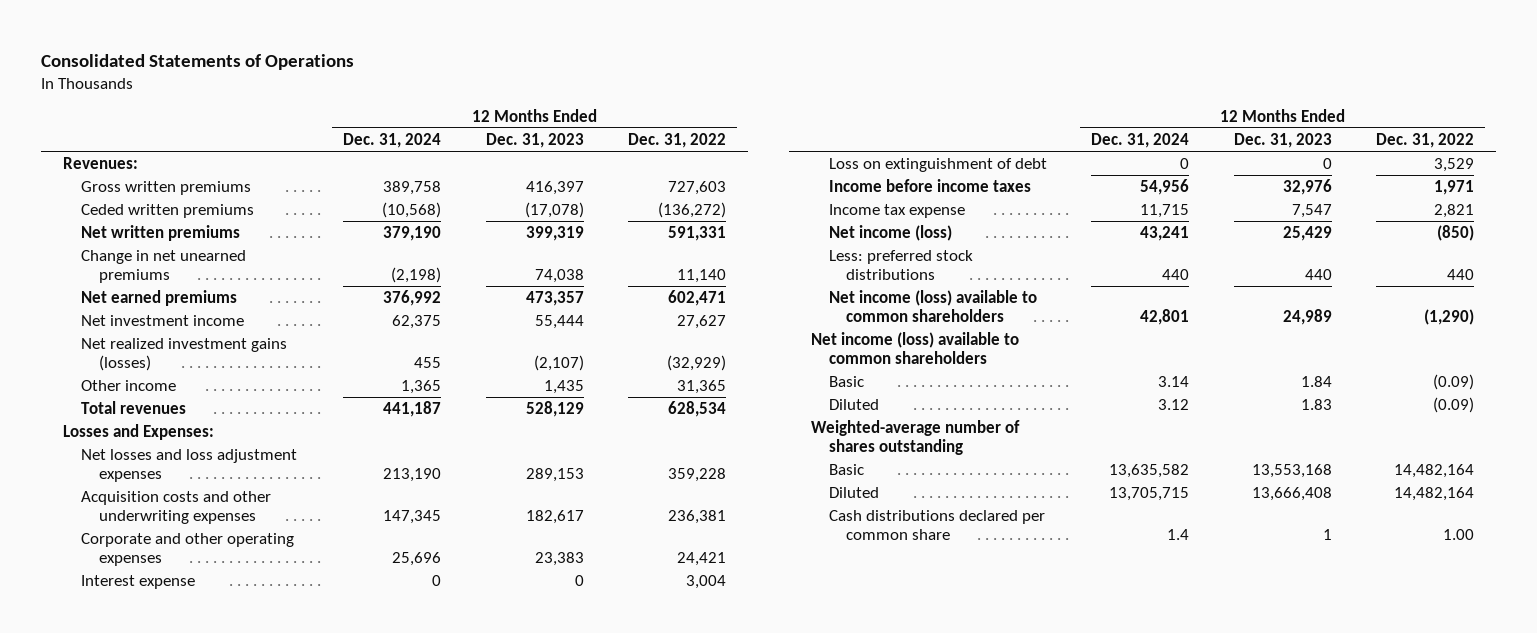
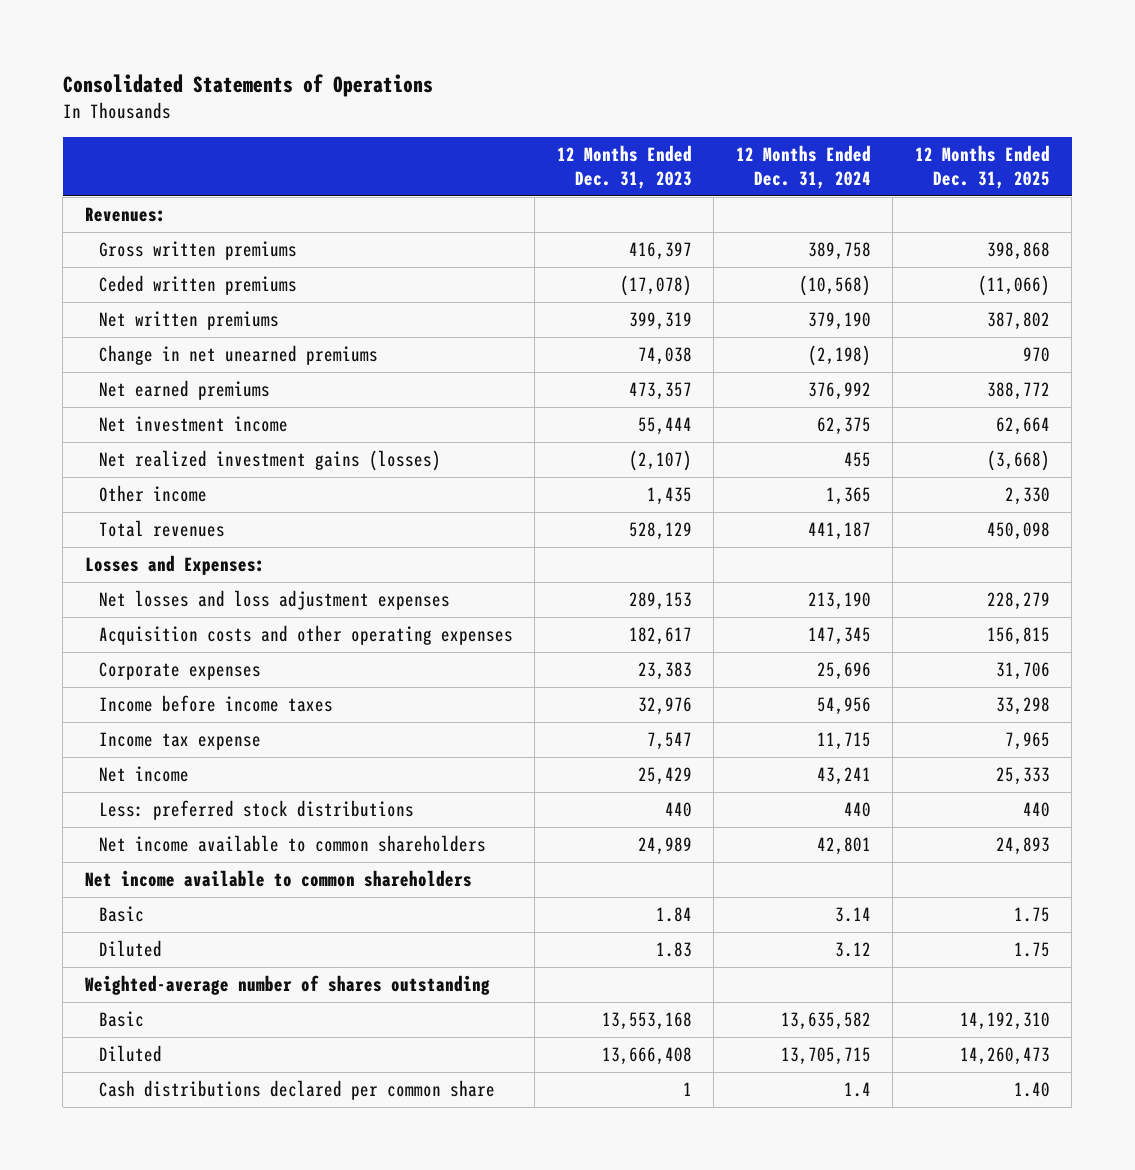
[628,132,727,148] Dec. 31, 2022 -> none
none -> [914,144,1050,189] 12 Months Ended Dec. 31, 2025
[81,574,196,589] Interest expense -> none
[828,157,1047,172] Loss on extinguishment of debt -> none
[81,490,272,524] Acquisition costs and other underwriting expenses -> [98,625,513,646] Acquisition costs and other operating expenses
[81,532,295,566] Corporate and other operating expenses -> [98,662,261,681] Corporate expenses
[828,224,952,241] Net income (loss) -> [98,766,189,783] Net income
[828,289,1037,322] Net income (loss) available to common shareholders -> [98,835,486,853] Net income available to common shareholders
[811,331,1020,364] Net income (loss) available to common shareholders -> [84,870,472,888] Net income available to common shareholders

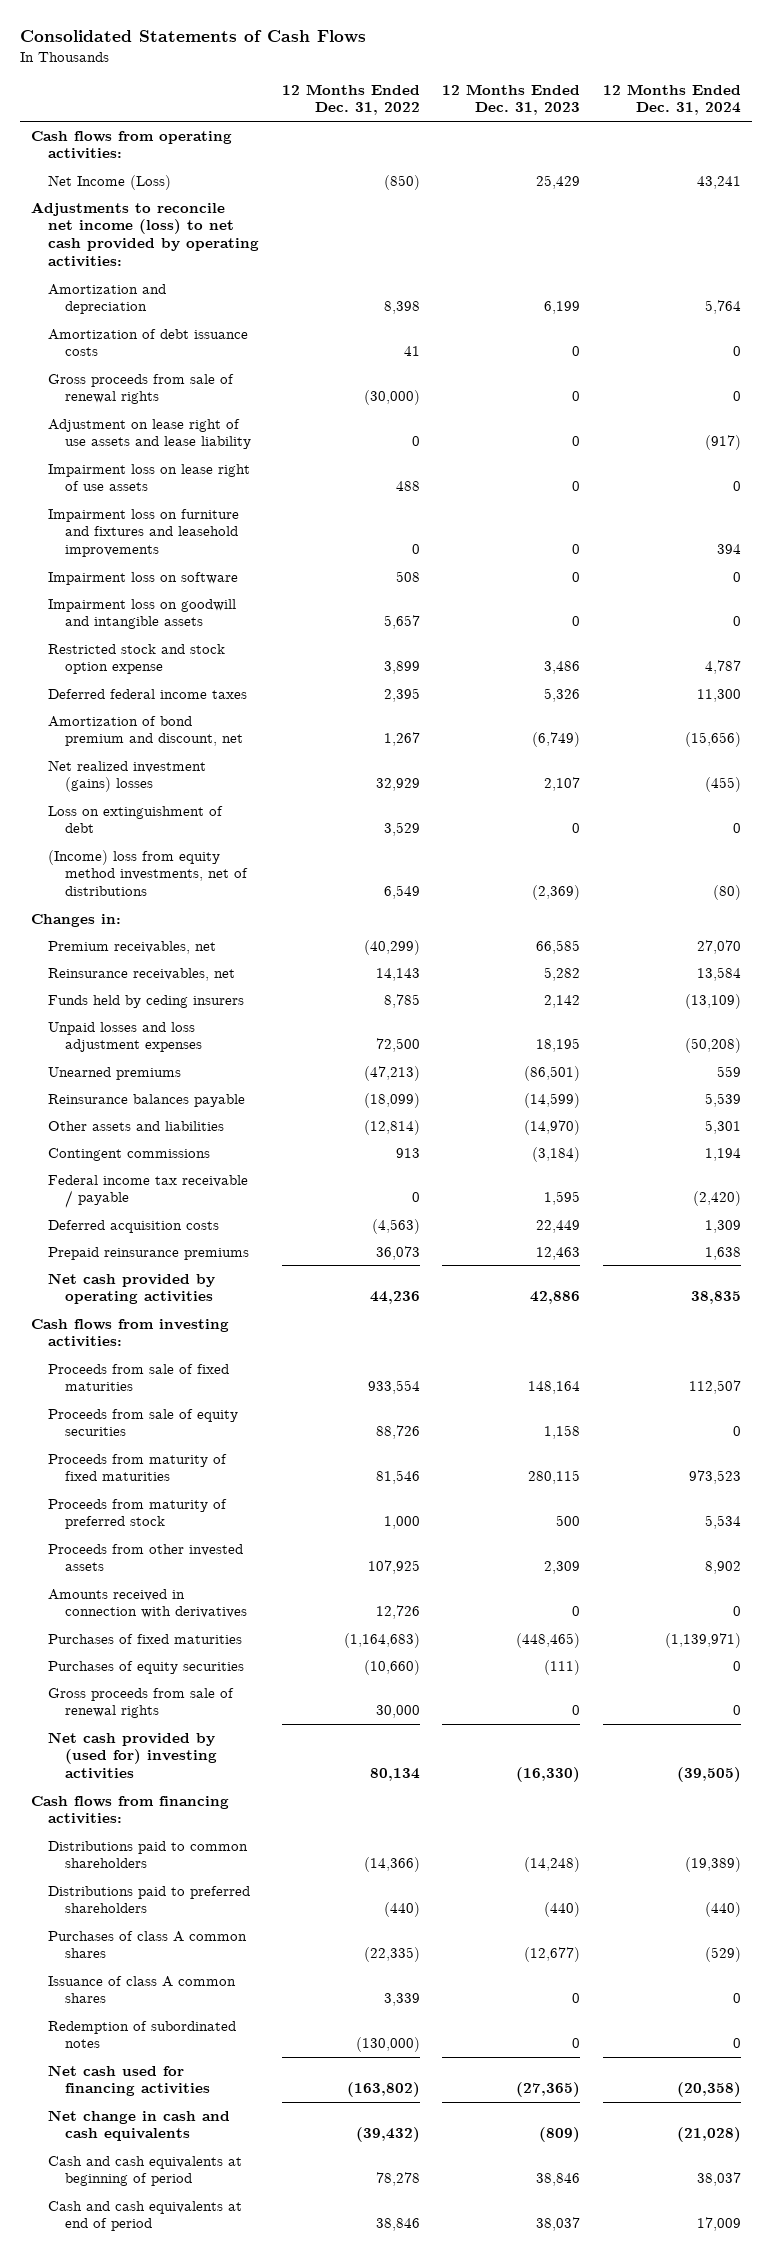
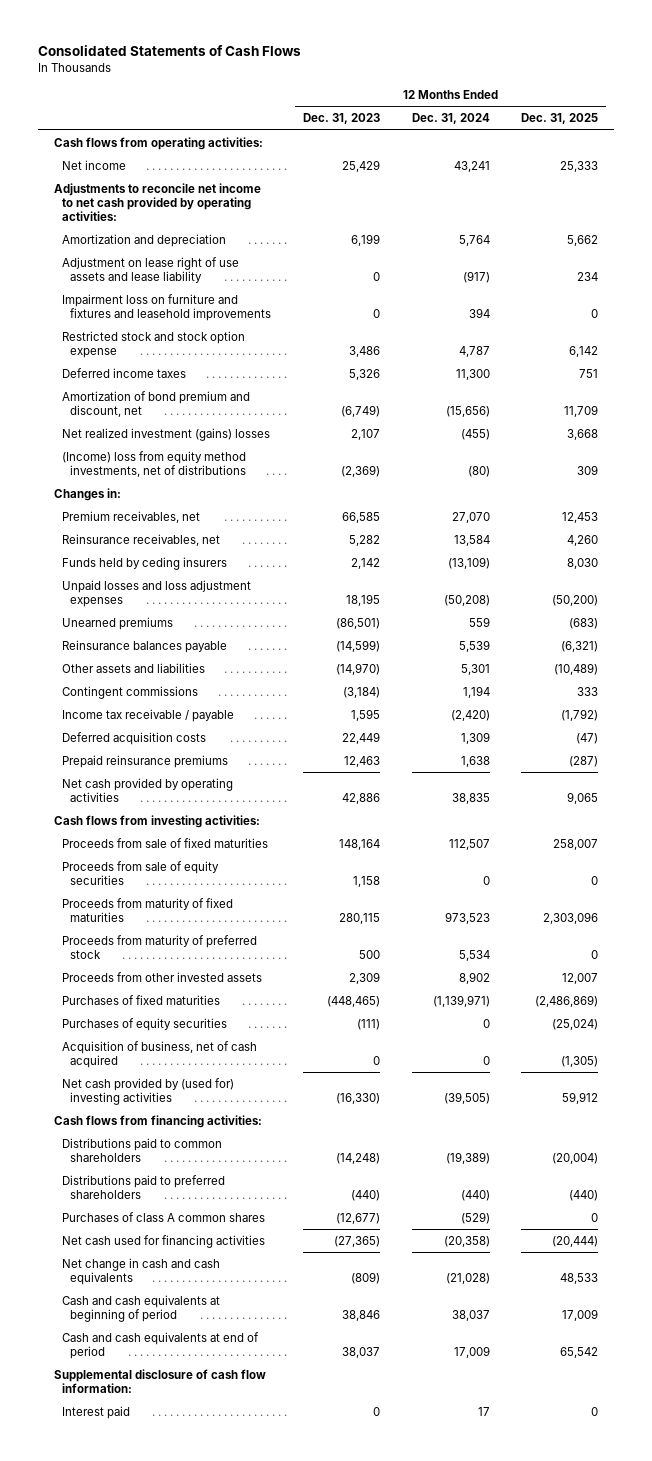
[281,83,420,116] 12 Months Ended Dec. 31, 2022 -> none
none -> [521,113,599,125] Dec. 31, 2025
[48,174,172,190] Net Income (Loss) -> [62,159,127,170] Net income
[31,201,260,267] Adjustments to reconcile net income (loss) to net cash provided by operating activities: -> [54,182,262,221] Adjustments to reconcile net income to net cash provided by operating activities:
[48,328,249,357] Amortization of debt issuance costs -> none
[48,373,235,405] Gross proceeds from sale of renewal rights -> none
[48,463,251,492] Impairment loss on lease right of use assets -> none
[48,571,239,585] Impairment loss on software -> none
[48,598,237,630] Impairment loss on goodwill and intangible assets -> none
[48,688,248,699] Deferred federal income taxes -> [62,367,187,378] Deferred income taxes
[48,805,224,834] Loss on extinguishment of debt -> none
[48,1174,249,1209] Federal income tax receivable / payable -> [62,708,235,722] Income tax receivable / payable
[48,1588,247,1619] Amounts received in connection with derivatives -> none
[48,1687,235,1719] Gross proceeds from sale of renewal rights -> none
none -> [62,1040,258,1068] Acquisition of business, net of cash acquired
[48,1975,237,2004] Issuance of class A common shares -> none
[48,2020,237,2049] Redemption of subordinated notes -> none
none -> [54,1368,267,1393] Supplemental disclosure of cash flow information:
none -> [62,1405,131,1419] Interest paid

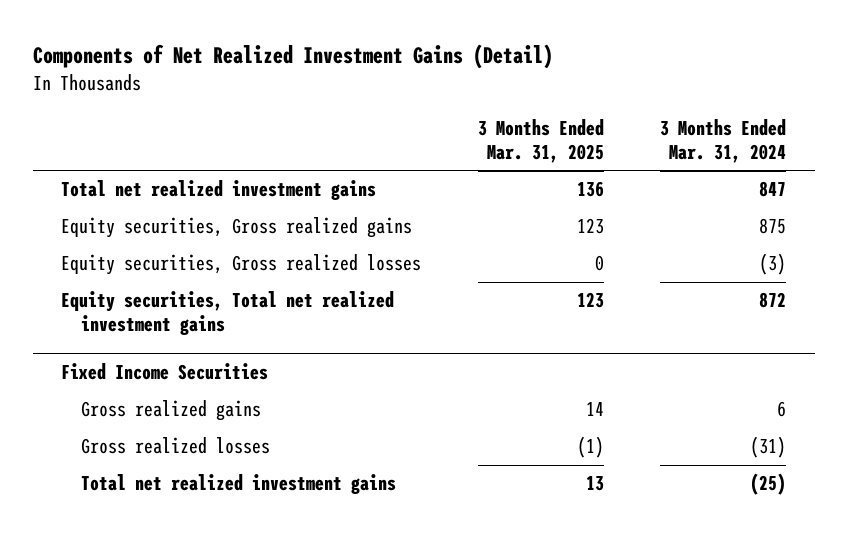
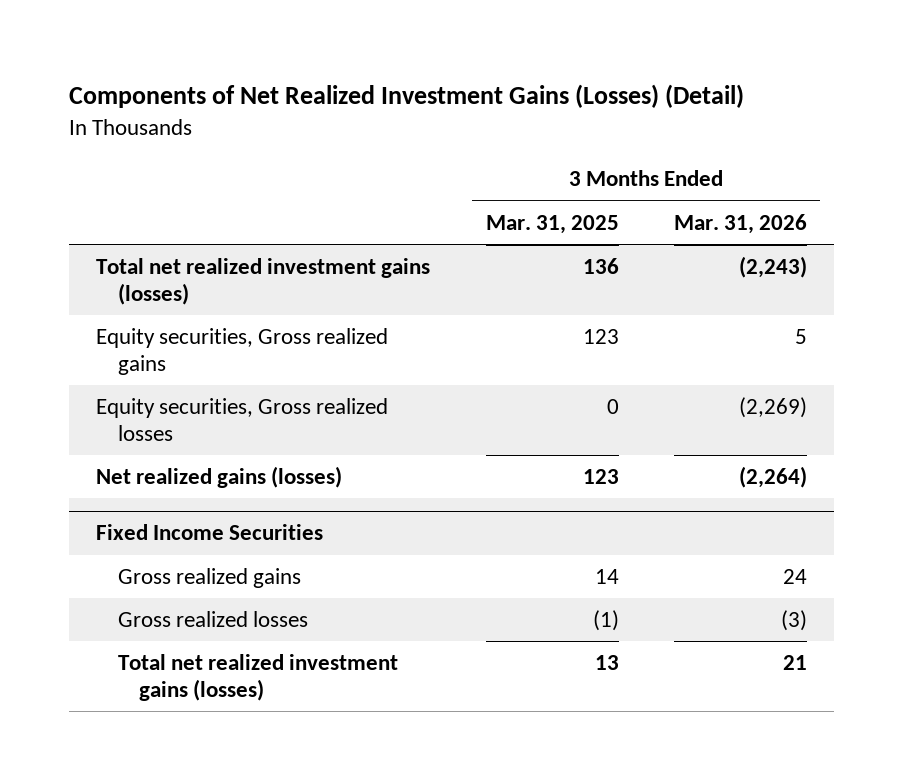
[32,44,553,70] Components of Net Realized Investment Gains (Detail) -> [68,84,744,109] Components of Net Realized Investment Gains (Losses) (Detail)
[660,119,787,163] 3 Months Ended Mar. 31, 2024 -> none
none -> [673,213,807,234] Mar. 31, 2026
[61,180,377,201] Total net realized investment gains -> [96,258,431,305] Total net realized investment gains (losses)
[61,291,395,335] Equity securities, Total net realized investment gains -> [96,466,343,489] Net realized gains (losses)
[80,474,396,495] Total net realized investment gains -> [117,654,398,701] Total net realized investment gains (losses)

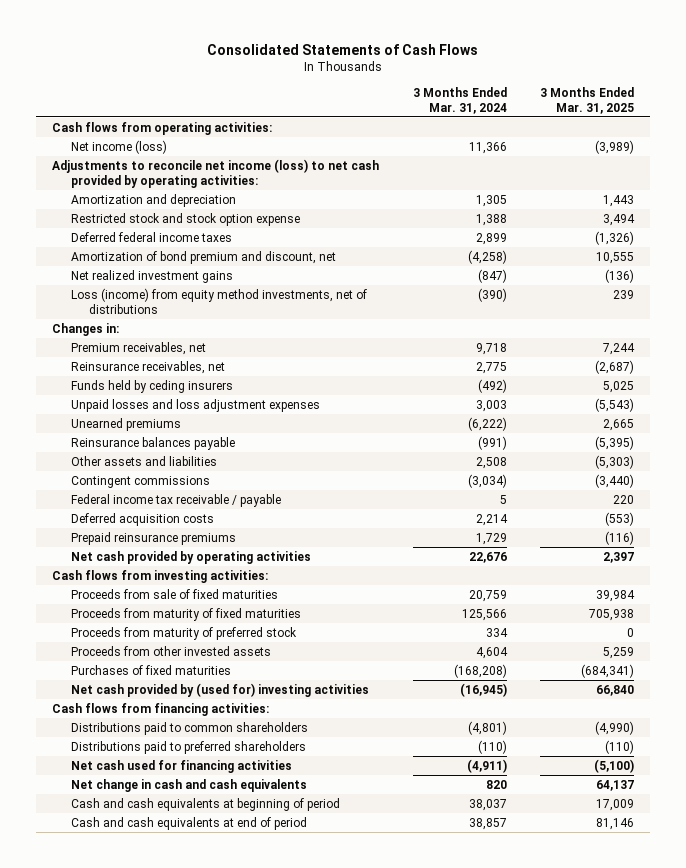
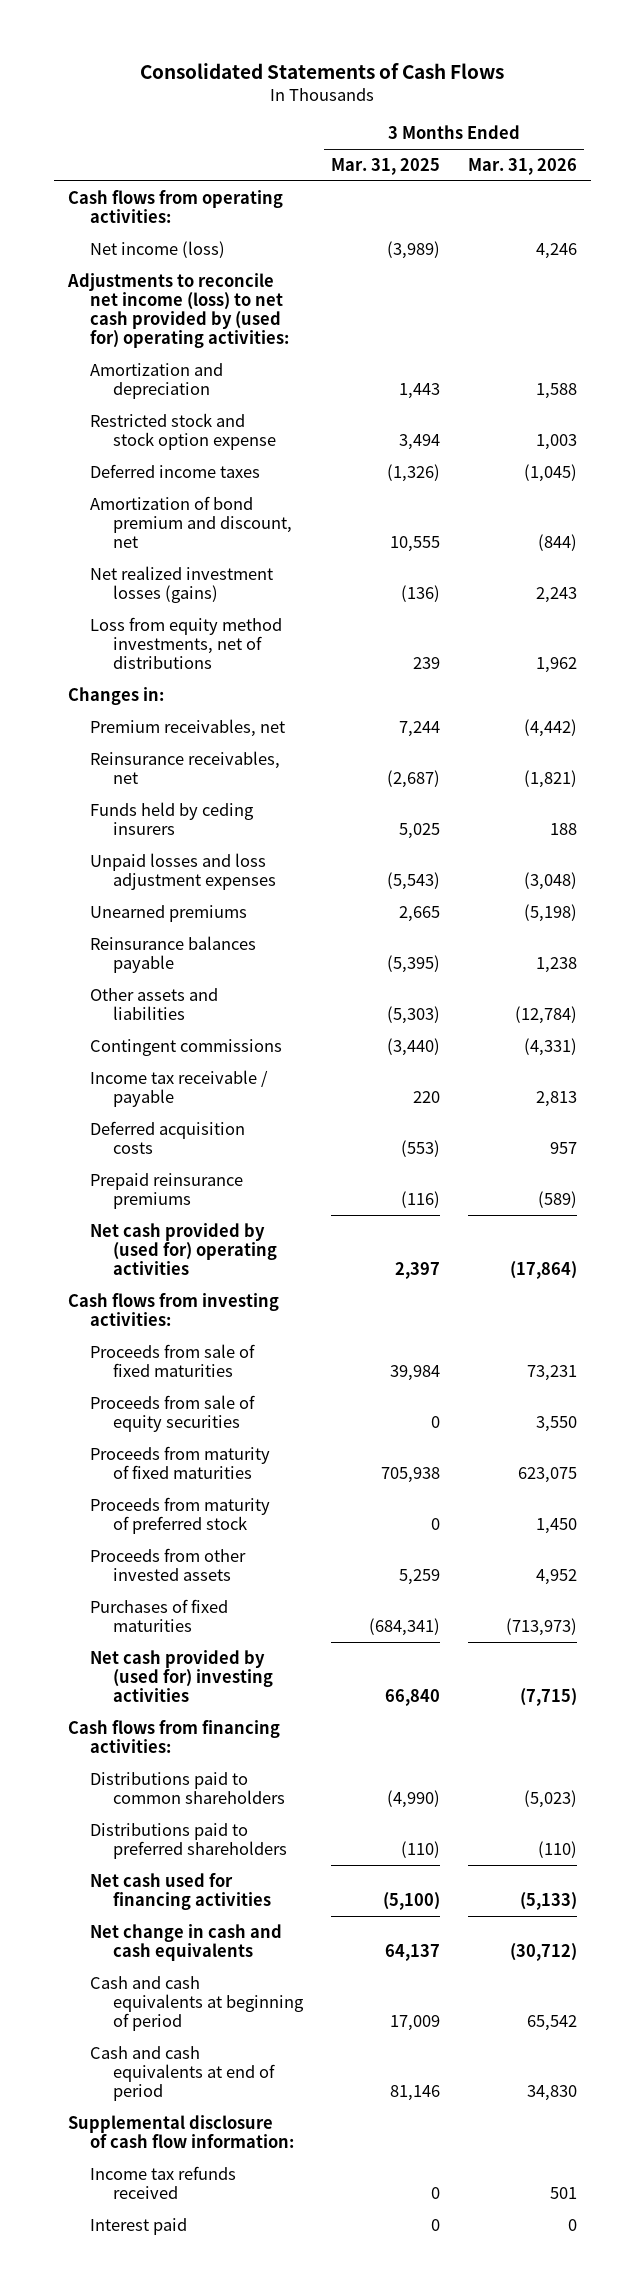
[412,87,507,114] 3 Months Ended Mar. 31, 2024 -> none
none -> [467,157,577,175] Mar. 31, 2026
[52,158,380,188] Adjustments to reconcile net income (loss) to net cash provided by operating activities: -> [66,272,290,349] Adjustments to reconcile net income (loss) to net cash provided by (used for) operating activities:
[70,231,232,242] Deferred federal income taxes -> [90,463,261,478] Deferred income taxes
[70,269,233,283] Net realized investment gains -> [90,565,274,603] Net realized investment losses (gains)
[70,287,367,314] Loss (income) from equity method investments, net of distributions -> [90,616,283,670] Loss from equity method investments, net of distributions
[70,493,281,507] Federal income tax receivable / payable -> [90,1069,269,1107] Income tax receivable / payable
[70,550,311,564] Net cash provided by operating activities -> [90,1222,277,1276] Net cash provided by (used for) operating activities
none -> [90,1394,256,1432] Proceeds from sale of equity securities
none -> [67,2114,295,2148] Supplemental disclosure of cash flow information:
none -> [90,2165,237,2199] Income tax refunds received
none -> [90,2217,188,2235] Interest paid

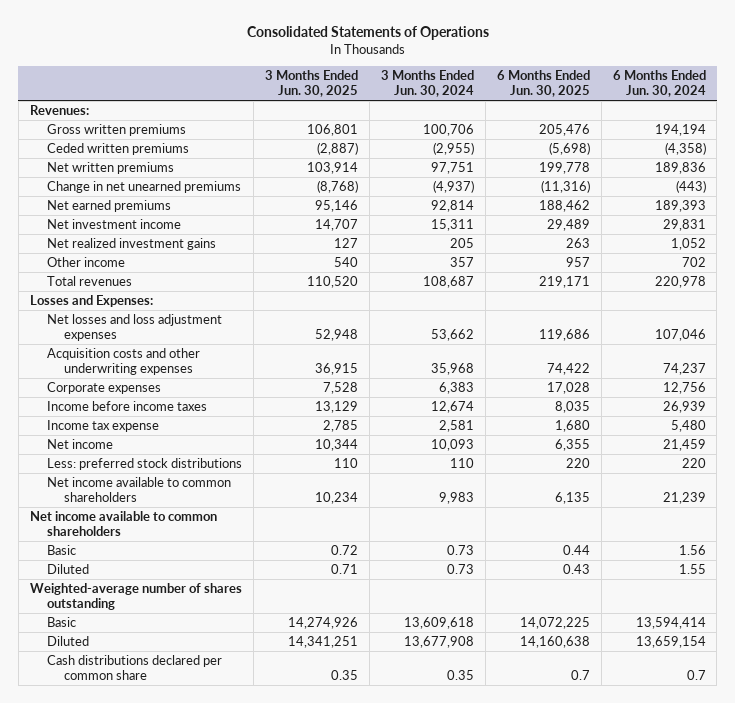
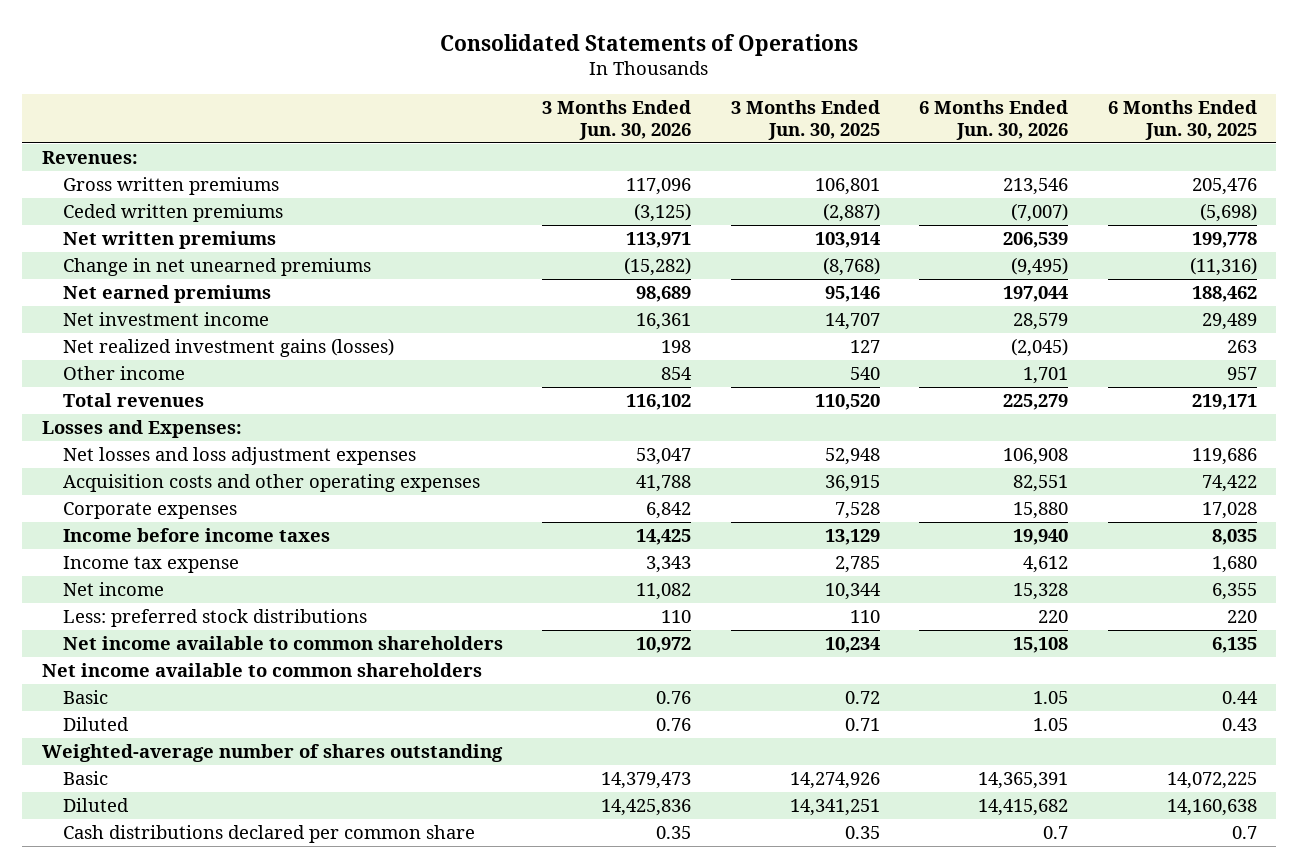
[380,70,474,98] 3 Months Ended Jun. 30, 2024 -> none
[612,70,706,98] 6 Months Ended Jun. 30, 2024 -> none
none -> [542,99,692,141] 3 Months Ended Jun. 30, 2026
none -> [919,99,1069,141] 6 Months Ended Jun. 30, 2026
[46,238,216,251] Net realized investment gains -> [62,338,394,358] Net realized investment gains (losses)
[46,348,200,375] Acquisition costs and other underwriting expenses -> [62,474,480,493] Acquisition costs and other operating expenses

